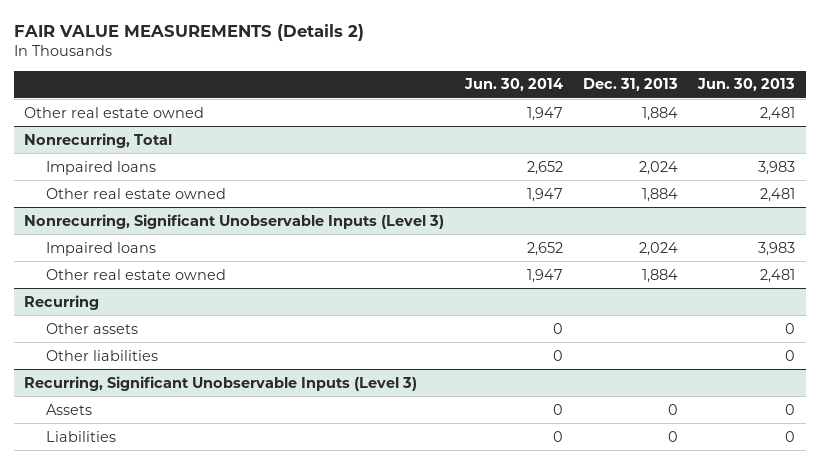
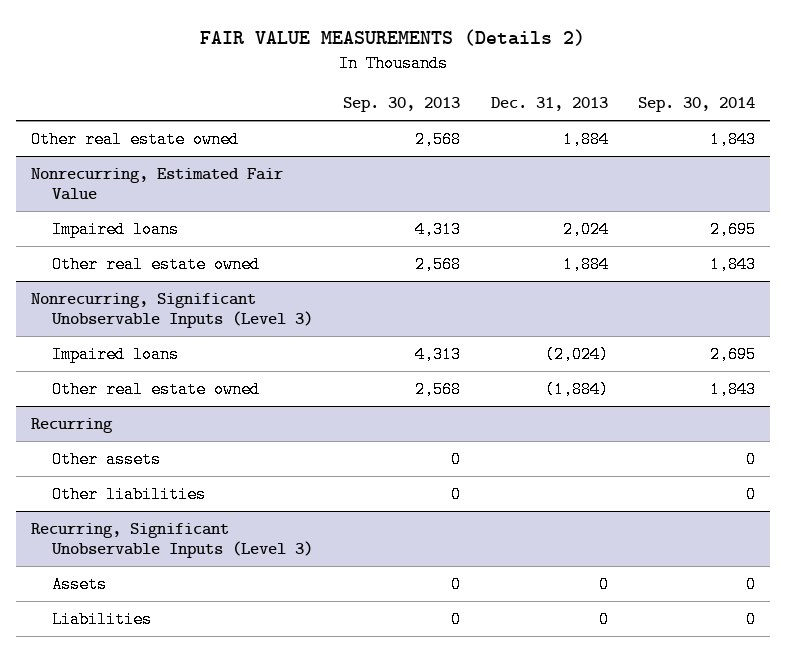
[463,78,563,92] Jun. 30, 2014 -> none
[697,78,796,92] Jun. 30, 2013 -> none
none -> [343,97,461,113] Sep. 30, 2013
none -> [638,97,756,113] Sep. 30, 2014
[24,132,173,148] Nonrecurring, Total -> none
none -> [31,167,284,201] Nonrecurring, Estimated Fair Value
[639,241,679,256] 2,024 -> [544,345,609,363] (2,024)
[642,268,679,283] 1,884 -> [544,380,609,398] (1,884)

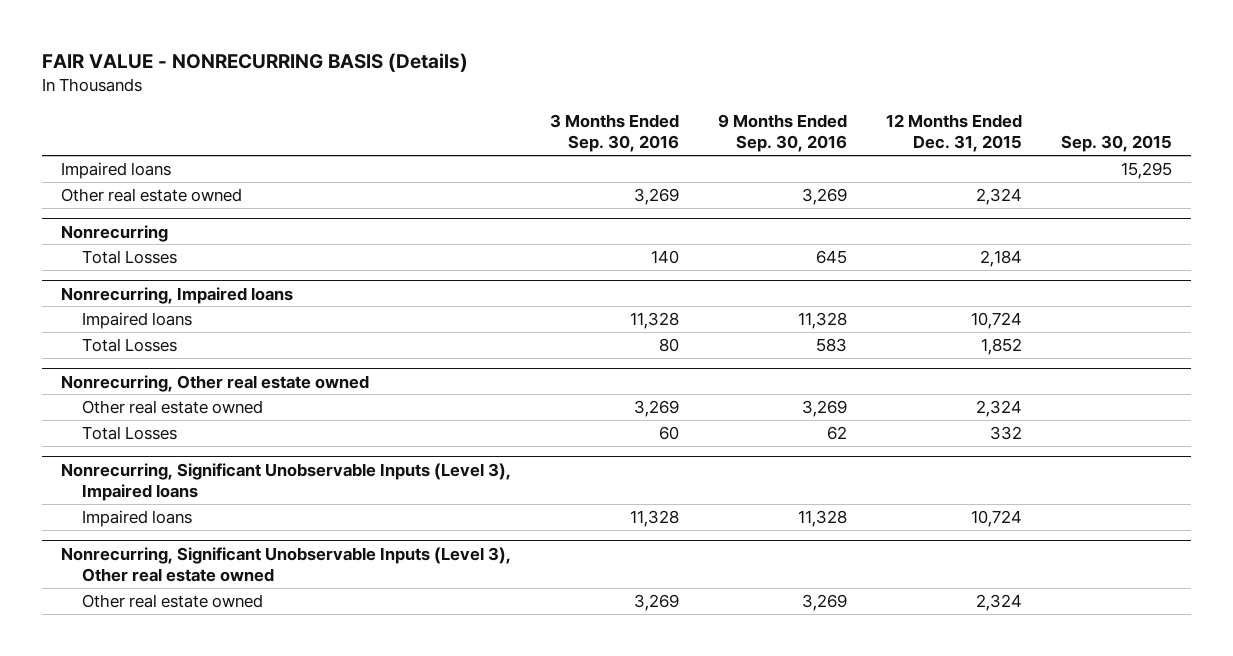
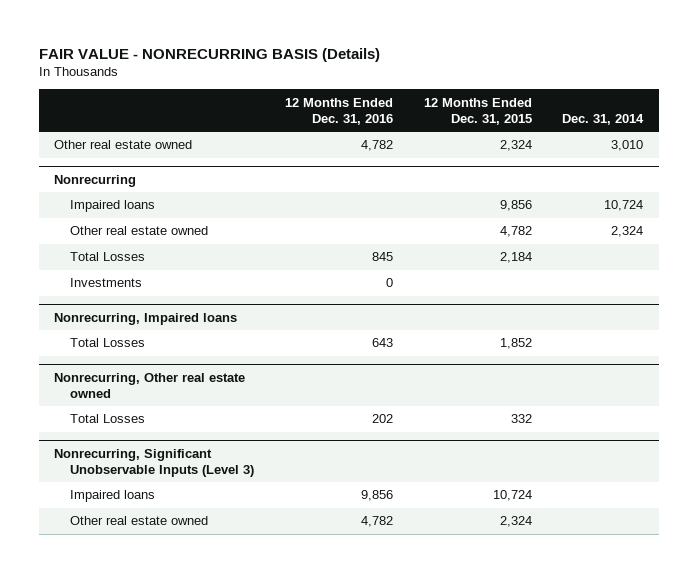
[549,114,679,153] 3 Months Ended Sep. 30, 2016 -> none
[717,114,847,153] 9 Months Ended Sep. 30, 2016 -> none
[1060,135,1172,153] Sep. 30, 2015 -> none
none -> [284,97,393,125] 12 Months Ended Dec. 31, 2016
none -> [562,113,645,125] Dec. 31, 2014
[61,161,172,179] Impaired loans -> none
none -> [70,200,156,213] Impaired loans
none -> [70,226,209,236] Other real estate owned
none -> [70,278,143,288] Investments
[82,311,193,329] Impaired loans -> none
[82,399,264,414] Other real estate owned -> none
[61,462,512,501] Nonrecurring, Significant Unobservable Inputs (Level 3), Impaired loans -> [54,448,255,477] Nonrecurring, Significant Unobservable Inputs (Level 3)
[61,546,512,582] Nonrecurring, Significant Unobservable Inputs (Level 3), Other real estate owned -> none

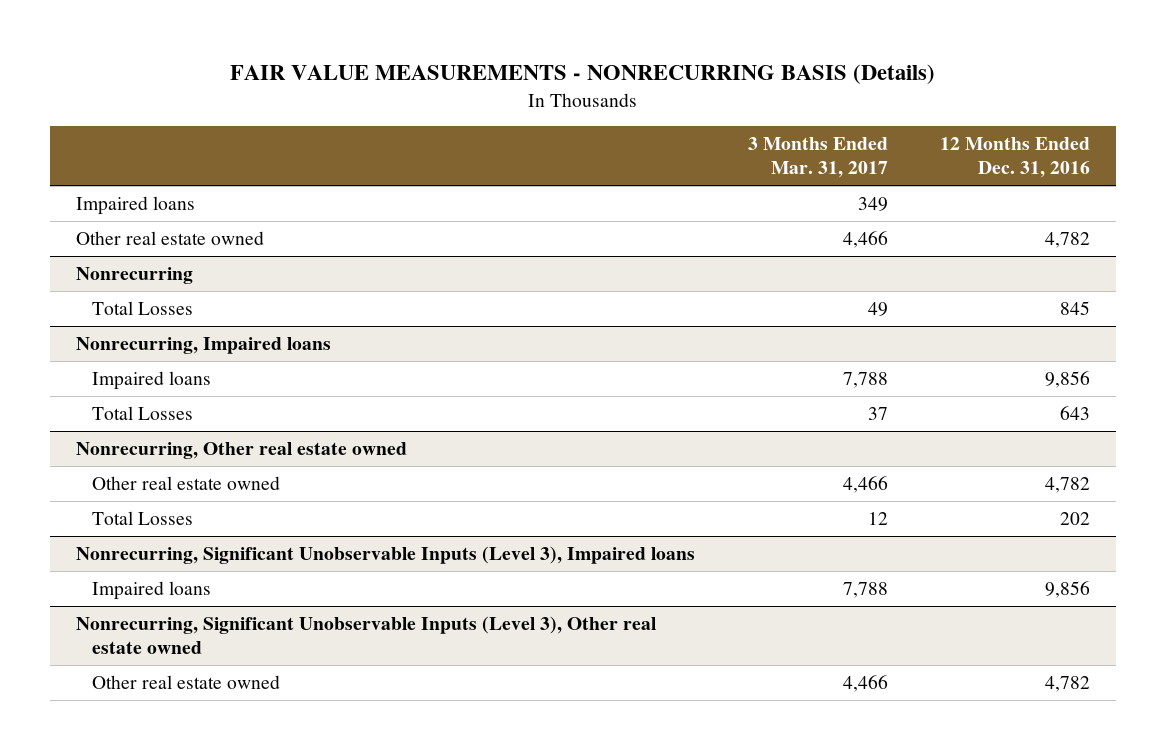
[38,47,380,62] FAIR VALUE - NONRECURRING BASIS (Details) -> [230,64,936,85] FAIR VALUE MEASUREMENTS - NONRECURRING BASIS (Details)
[423,97,532,125] 12 Months Ended Dec. 31, 2015 -> none
[562,113,645,125] Dec. 31, 2014 -> none
none -> [747,136,888,179] 3 Months Ended Mar. 31, 2017
none -> [76,195,196,215] Impaired loans
[70,200,156,213] Impaired loans -> none
[70,226,209,236] Other real estate owned -> none
[70,278,143,288] Investments -> none
none -> [91,370,211,390] Impaired loans
none -> [91,475,280,490] Other real estate owned
[54,448,255,477] Nonrecurring, Significant Unobservable Inputs (Level 3) -> [76,545,696,564] Nonrecurring, Significant Unobservable Inputs (Level 3), Impaired loans
none -> [76,615,657,655] Nonrecurring, Significant Unobservable Inputs (Level 3), Other real estate owned

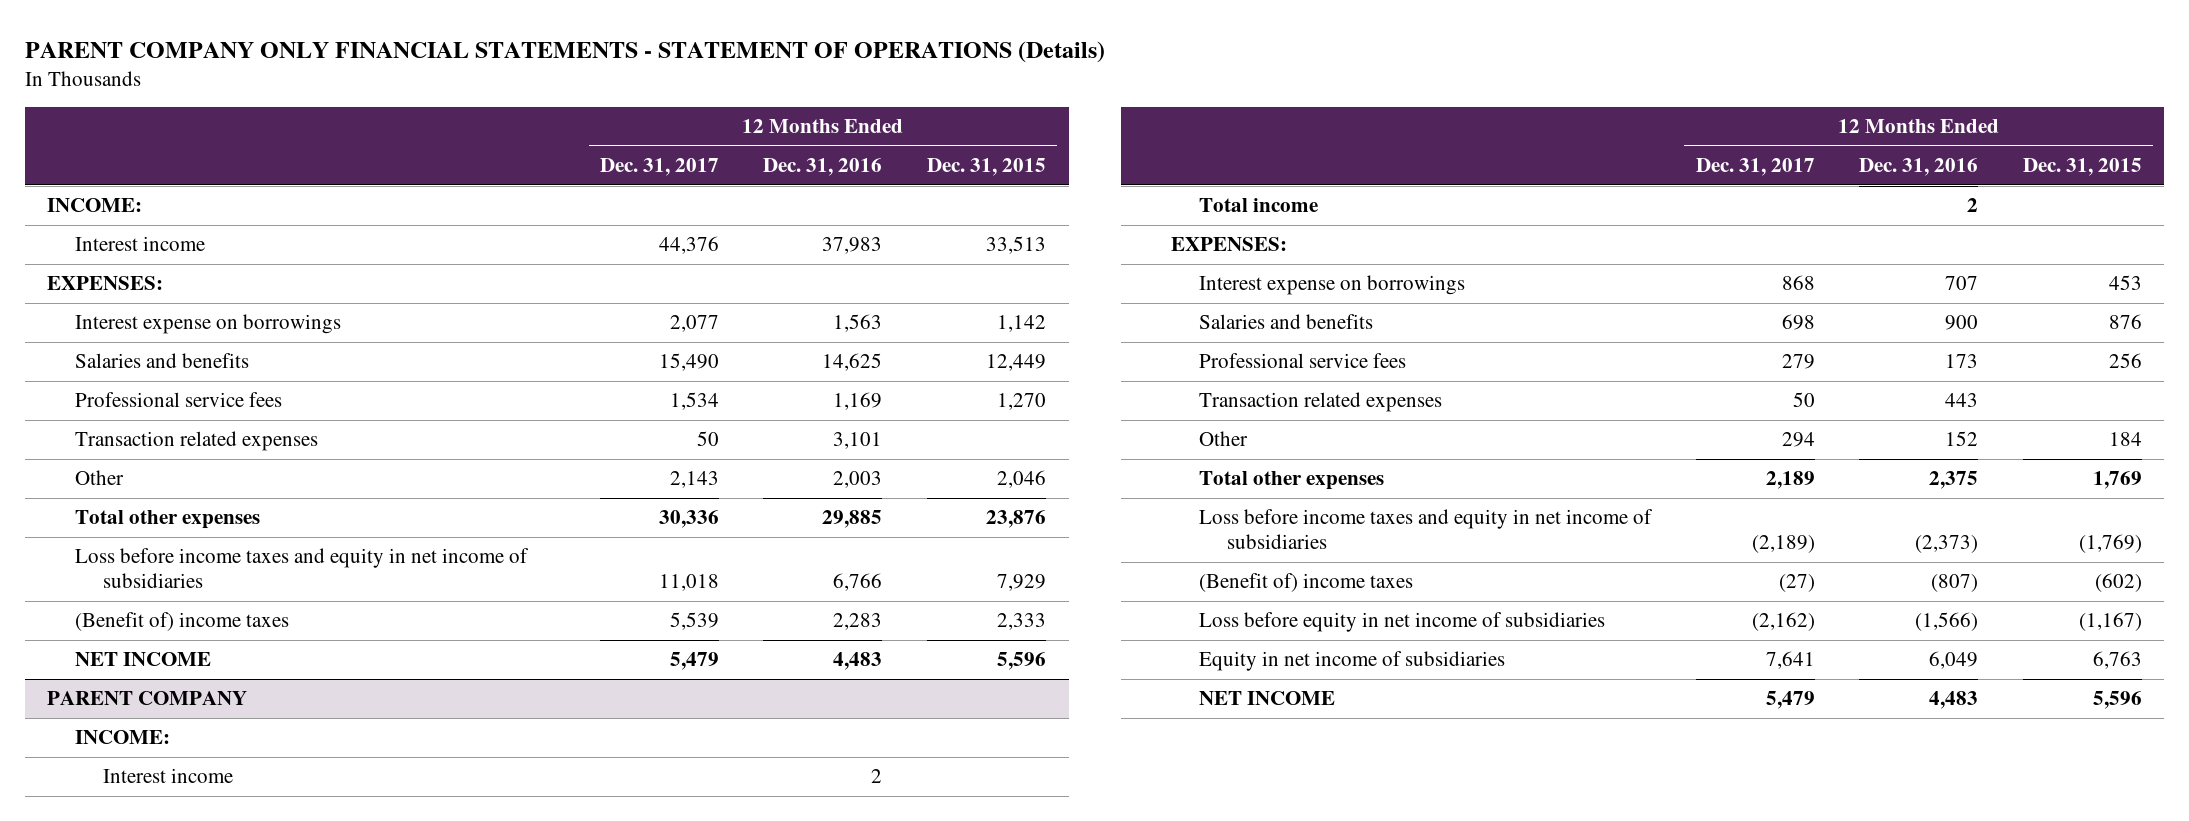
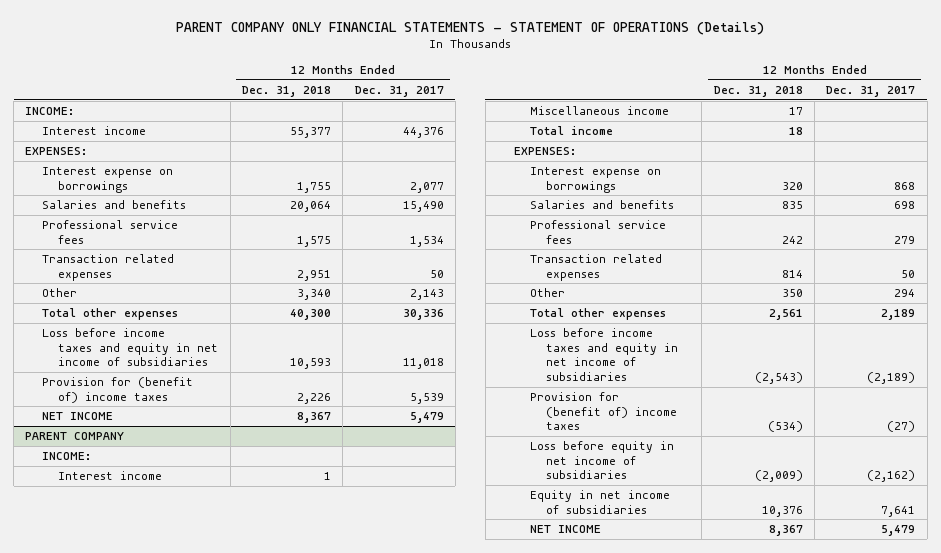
[763,158,883,177] Dec. 31, 2016 -> none
[927,158,1047,177] Dec. 31, 2015 -> none
none -> [241,85,331,97] Dec. 31, 2018
[75,612,290,632] (Benefit of) income taxes -> [41,376,193,403] Provision for (benefit of) income taxes
none -> [530,105,670,115] Miscellaneous income
[1198,573,1413,593] (Benefit of) income taxes -> [530,391,678,431] Provision for (benefit of) income taxes

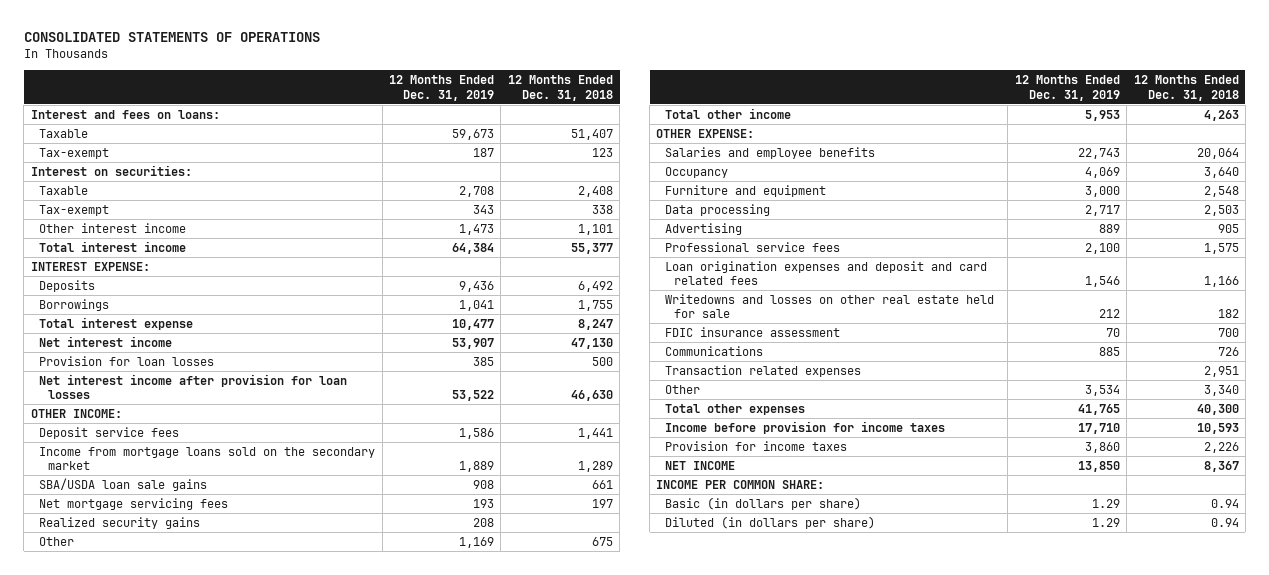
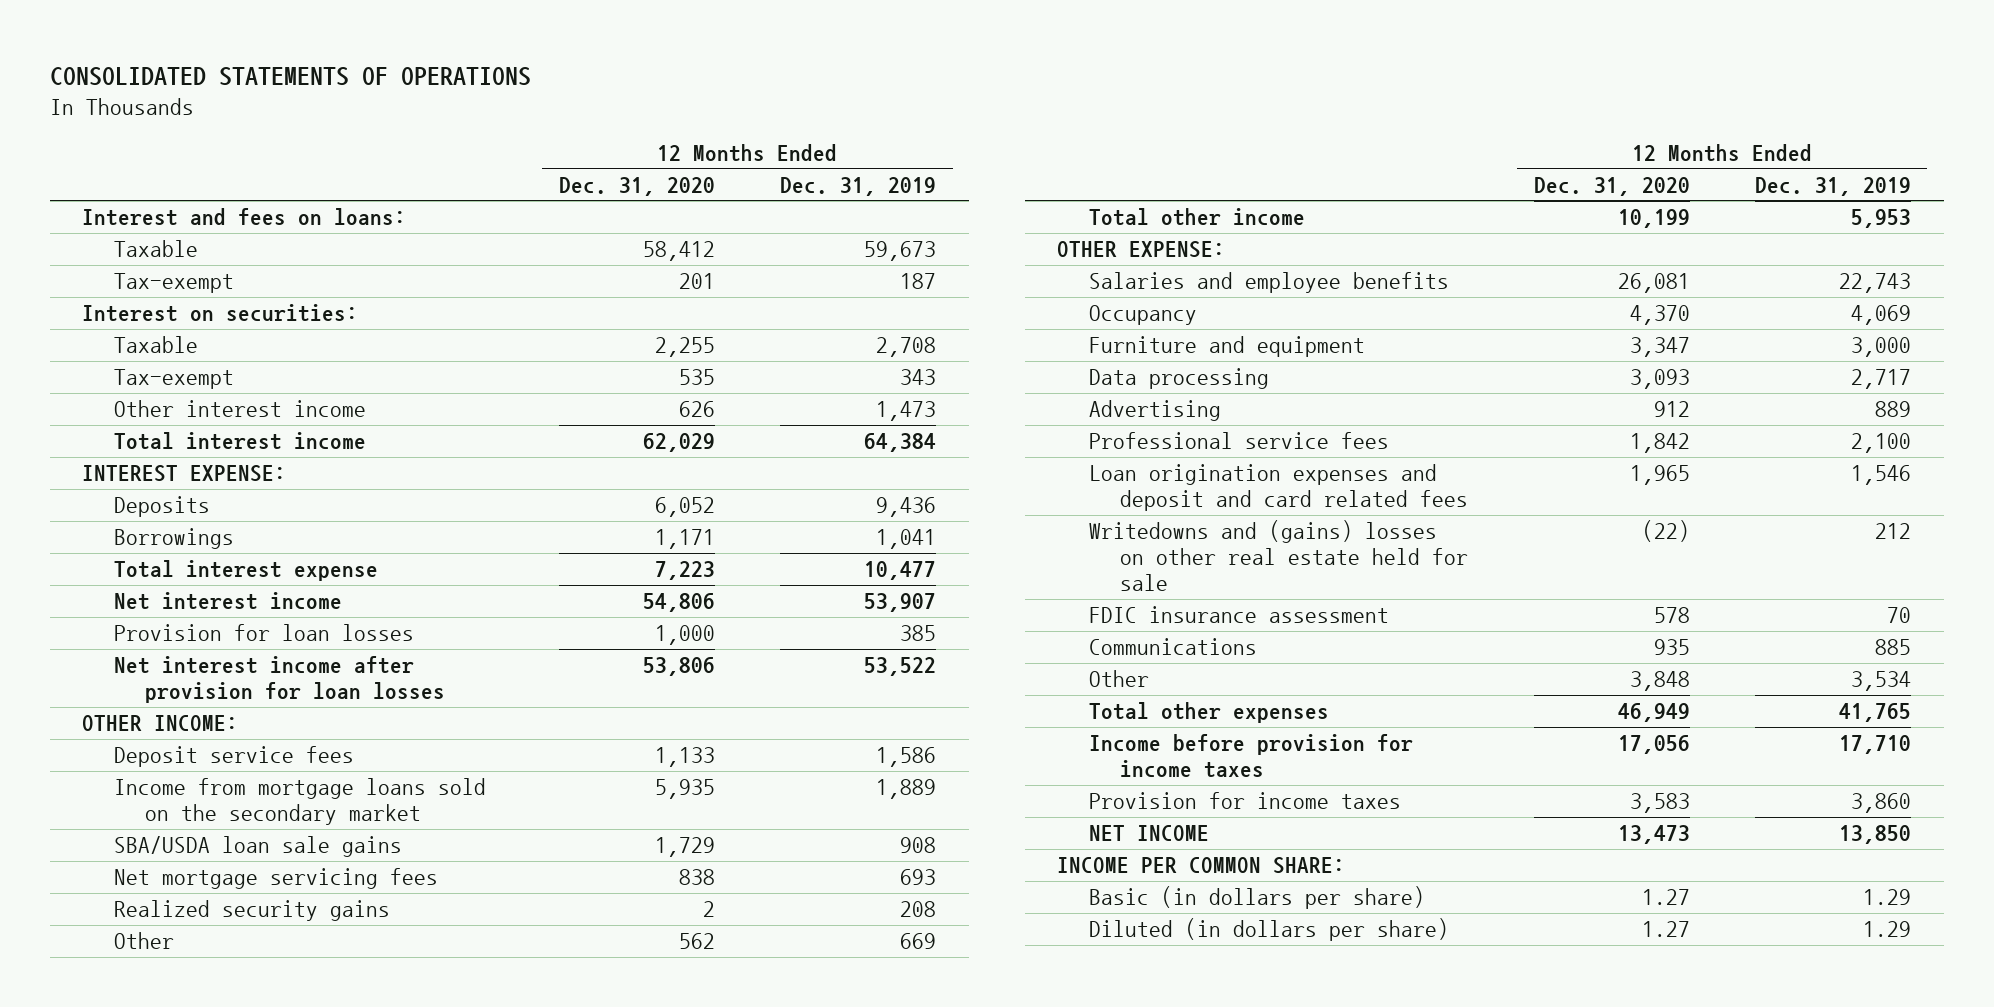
[507,74,613,101] 12 Months Ended Dec. 31, 2018 -> none
none -> [558,176,715,196] Dec. 31, 2020
[473,498,495,508] 193 -> [900,869,937,886] 693
[459,536,495,548] 1,169 -> [900,933,937,950] 669
[665,293,995,319] Writedowns and losses on other real estate held for sale -> [1088,520,1469,592] Writedowns and (gains) losses on other real estate held for sale
[665,364,862,377] Transaction related expenses -> none

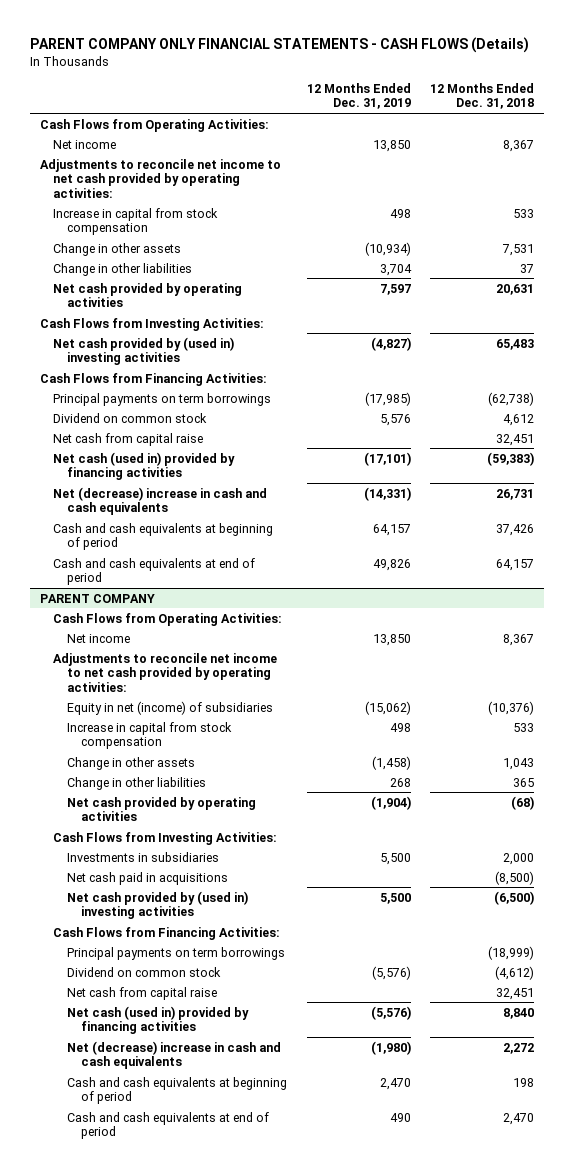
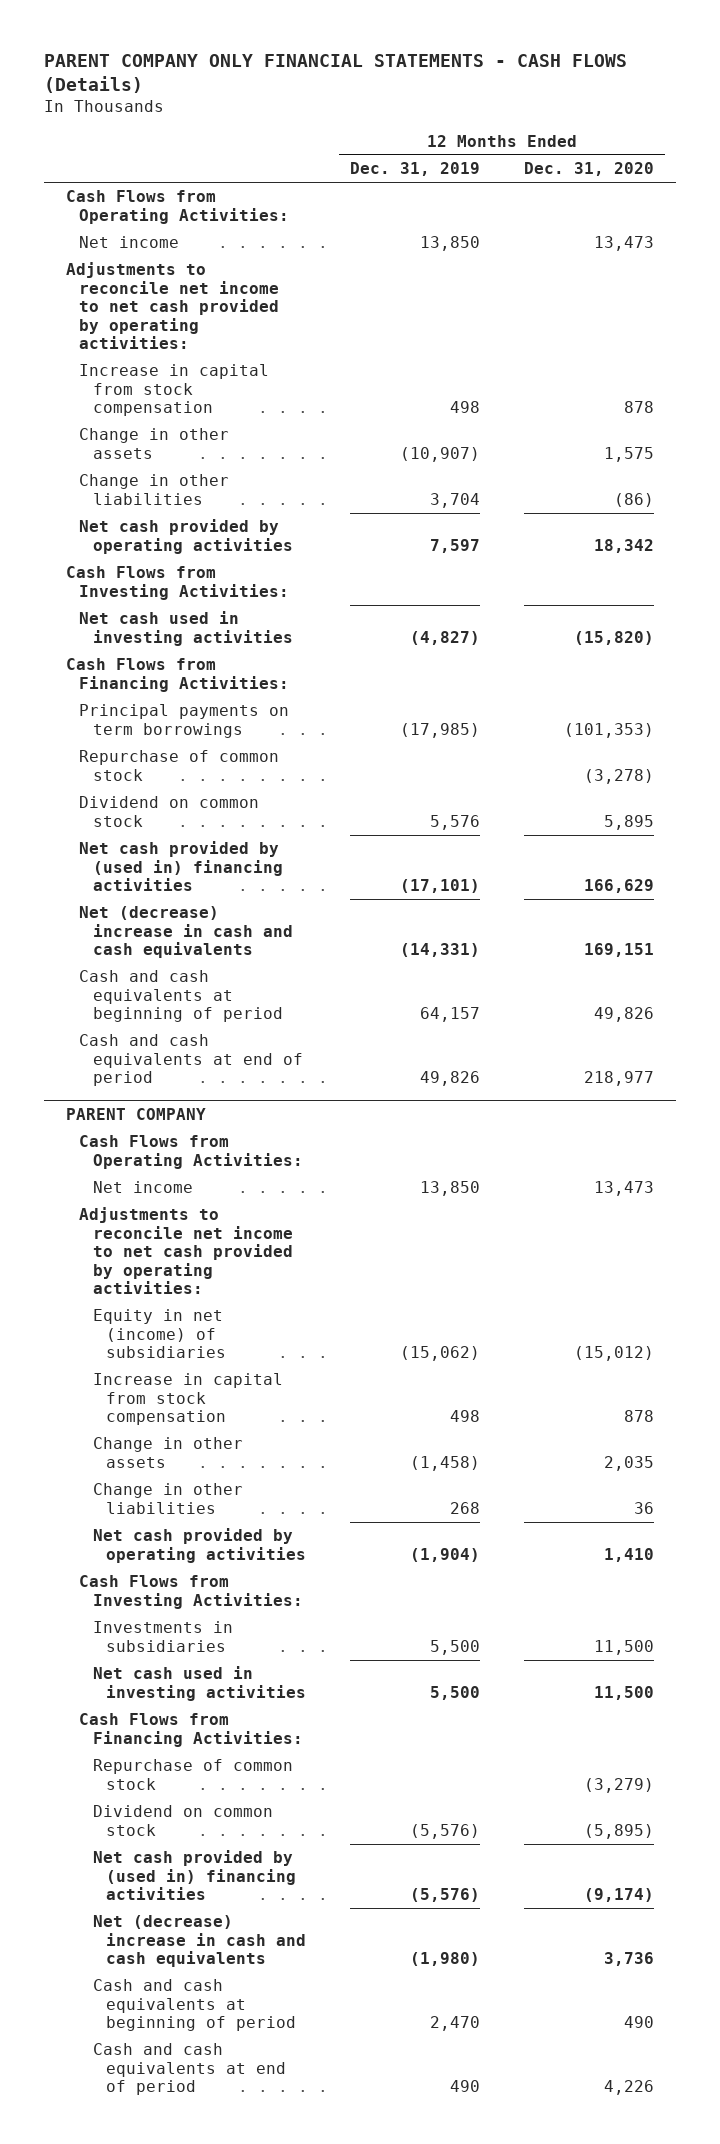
[429,82,534,110] 12 Months Ended Dec. 31, 2018 -> none
none -> [524,162,655,177] Dec. 31, 2020
[364,241,411,256] (10,934) -> [400,446,481,462] (10,907)
[53,336,235,366] Net cash provided by (used in) investing activities -> [79,611,293,646] Net cash used in investing activities
none -> [79,750,280,781] Repurchase of common stock
[53,432,204,446] Net cash from capital raise -> none
[53,451,236,481] Net cash (used in) provided by financing activities -> [79,841,283,892] Net cash provided by (used in) financing activities
[67,871,229,885] Net cash paid in acquisitions -> none
[67,890,249,920] Net cash provided by (used in) investing activities -> [92,1666,307,1701] Net cash used in investing activities
[67,946,286,960] Principal payments on term borrowings -> none
none -> [92,1759,293,1790] Repurchase of common stock
[67,986,218,1000] Net cash from capital raise -> none
[67,1005,250,1035] Net cash (used in) provided by financing activities -> [92,1850,297,1901] Net cash provided by (used in) financing activities

